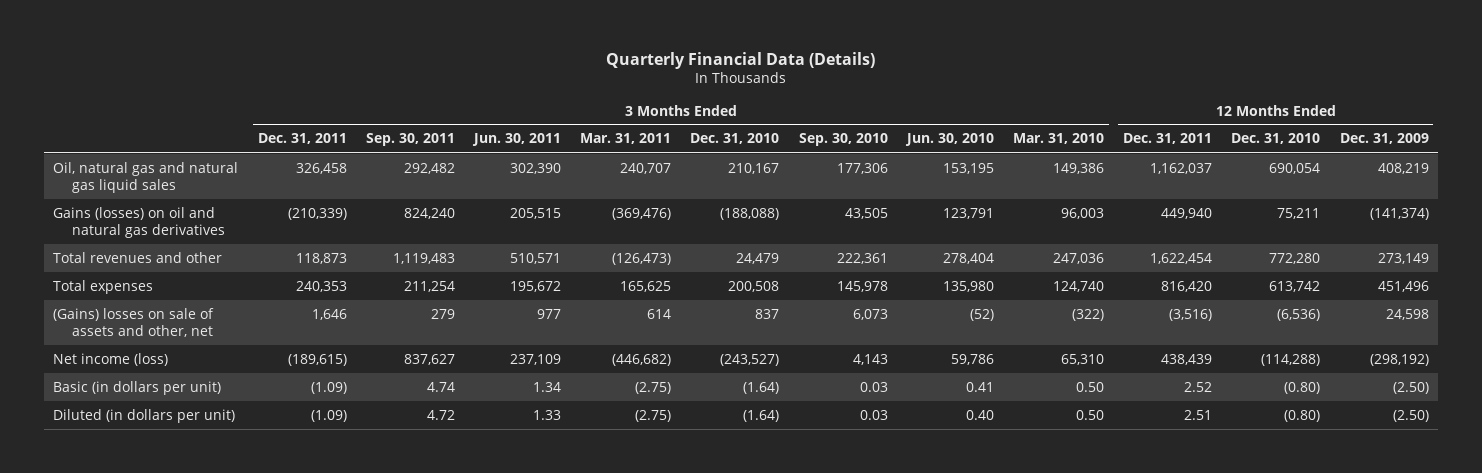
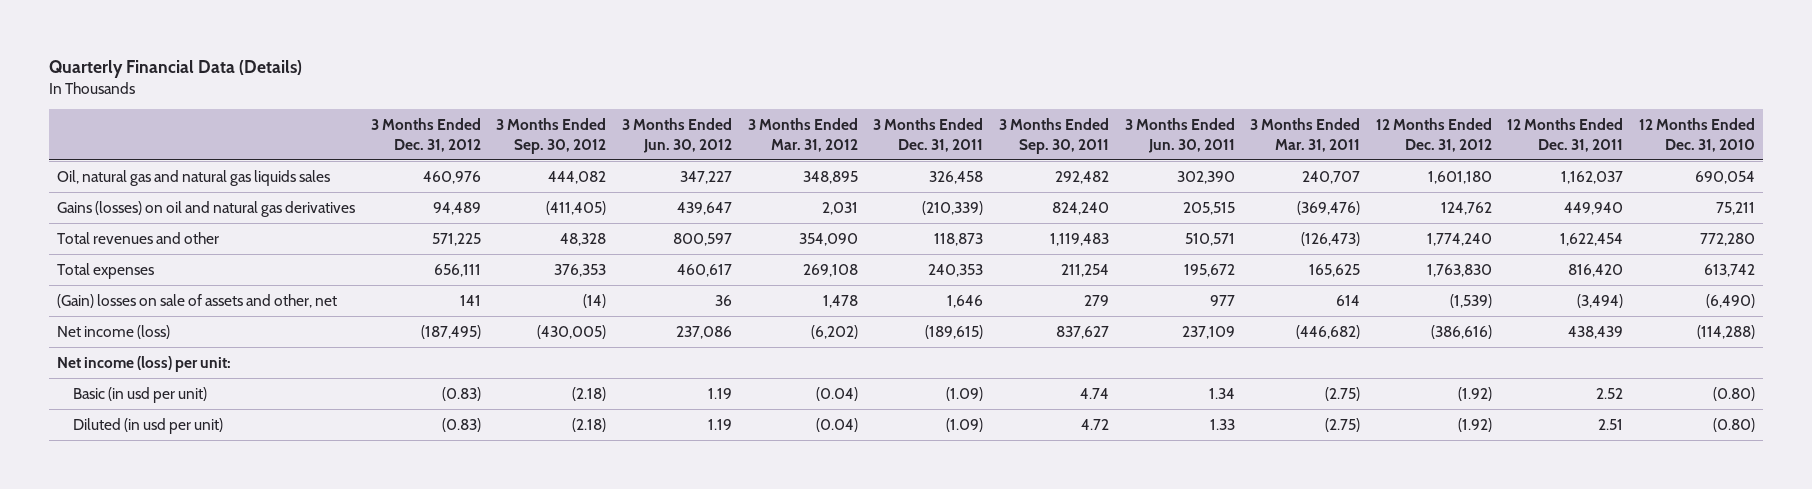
[690,133,780,145] Dec. 31, 2010 -> none
[798,133,888,147] Sep. 30, 2010 -> none
[904,133,994,147] Jun. 30, 2010 -> none
[1013,133,1105,145] Mar. 31, 2010 -> none
[1339,133,1429,145] Dec. 31, 2009 -> none
none -> [370,118,481,152] 3 Months Ended Dec. 31, 2012
none -> [496,118,607,154] 3 Months Ended Sep. 30, 2012
none -> [622,118,733,153] 3 Months Ended Jun. 30, 2012
none -> [747,118,858,152] 3 Months Ended Mar. 31, 2012
none -> [1375,118,1492,152] 12 Months Ended Dec. 31, 2012
[53,161,239,194] Oil, natural gas and natural gas liquid sales -> [57,169,331,186] Oil, natural gas and natural gas liquids sales
[53,307,215,338] (Gains) losses on sale of assets and other, net -> [57,293,338,308] (Gain) losses on sale of assets and other, net
[1169,308,1213,321] (3,516) -> [1577,293,1624,308] (3,494)
[1277,308,1321,321] (6,536) -> [1706,293,1756,308] (6,490)
none -> [57,355,232,372] Net income (loss) per unit:
[53,380,222,395] Basic (in dollars per unit) -> [72,386,207,403] Basic (in usd per unit)
[53,408,236,423] Diluted (in dollars per unit) -> [72,417,223,434] Diluted (in usd per unit)

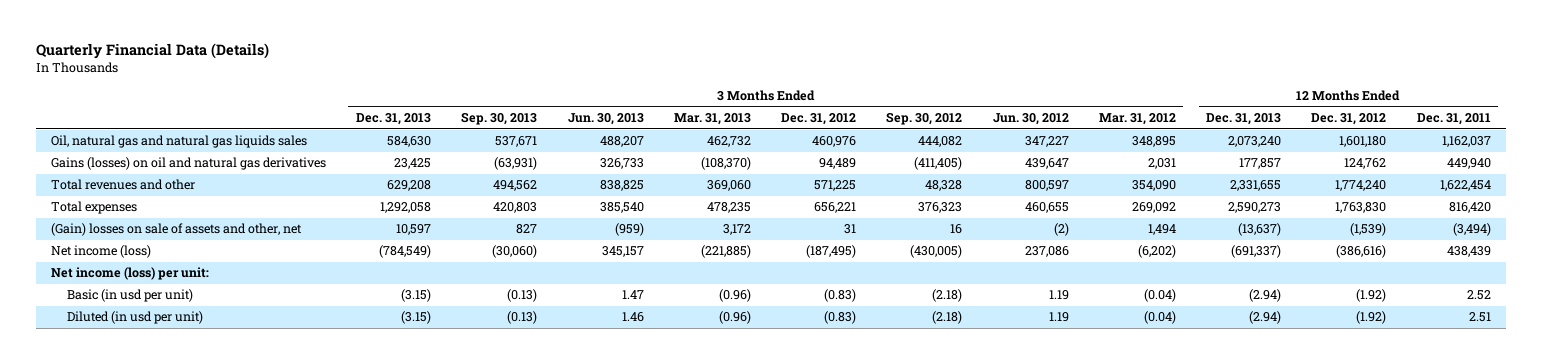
[873,118,984,152] 3 Months Ended Dec. 31, 2011 -> none
[998,118,1109,154] 3 Months Ended Sep. 30, 2011 -> none
[1124,118,1235,153] 3 Months Ended Jun. 30, 2011 -> none
[1250,118,1361,152] 3 Months Ended Mar. 31, 2011 -> none
[1639,118,1756,152] 12 Months Ended Dec. 31, 2010 -> none
none -> [355,113,431,126] Dec. 31, 2013
none -> [461,112,538,126] Sep. 30, 2013
none -> [567,113,644,126] Jun. 30, 2013
none -> [673,113,751,126] Mar. 31, 2013
none -> [1206,113,1282,126] Dec. 31, 2013
[433,263,481,277] 656,111 -> [814,202,857,214] 656,221
[554,263,607,277] 376,353 -> [918,202,963,214] 376,323
[677,263,733,277] 460,617 -> [1024,202,1069,214] 460,655
[802,263,858,277] 269,108 -> [1131,202,1176,214] 269,092
[459,294,481,306] 141 -> [844,224,857,235] 31
[583,293,607,308] (14) -> [950,224,963,235] 16
[715,294,733,306] 36 -> [1053,223,1069,237] (2)
[822,294,858,308] 1,478 -> [1147,224,1176,236] 1,494

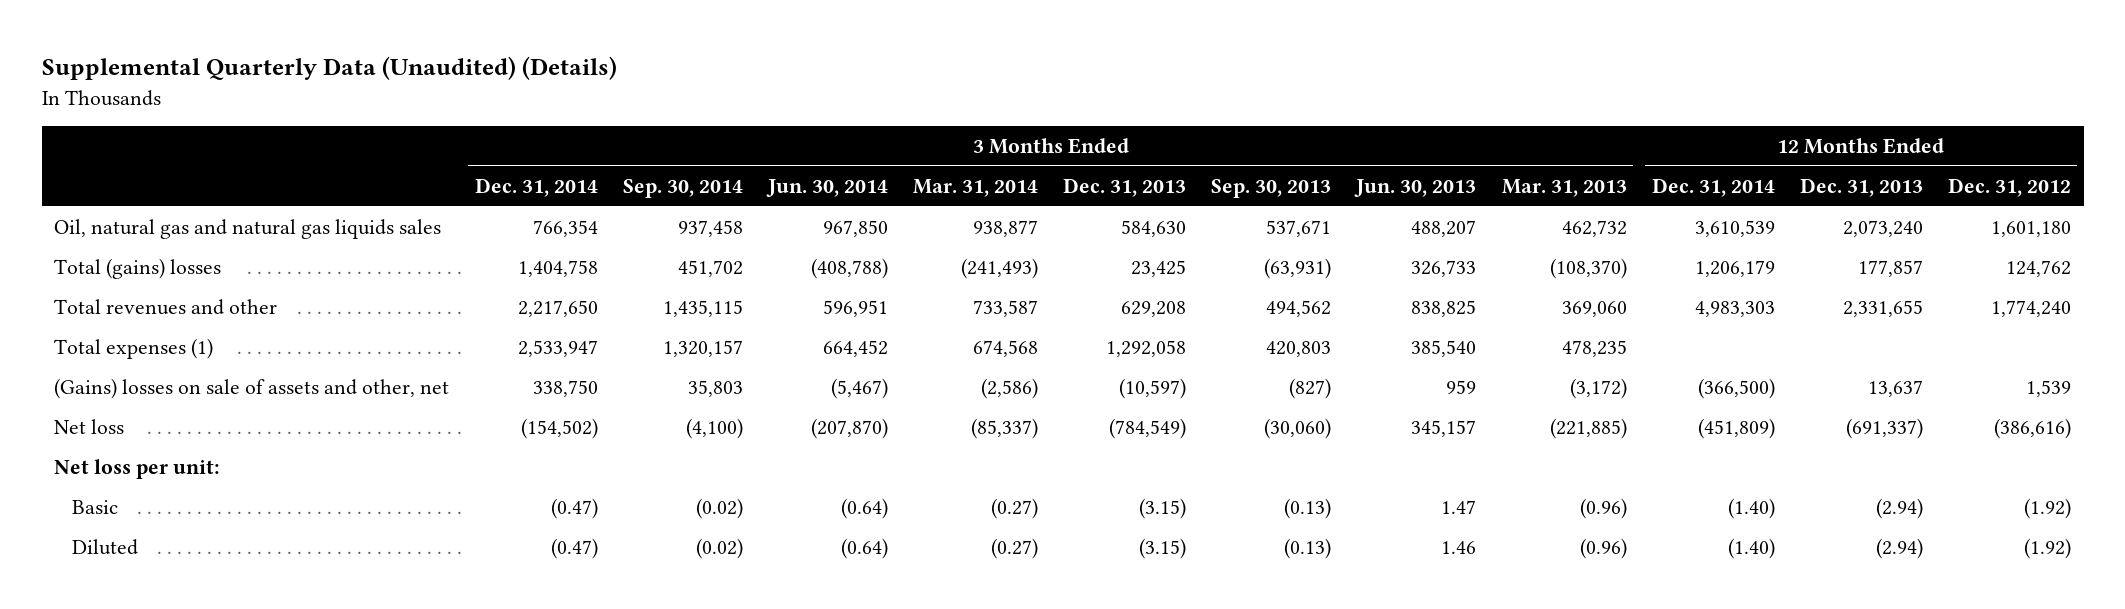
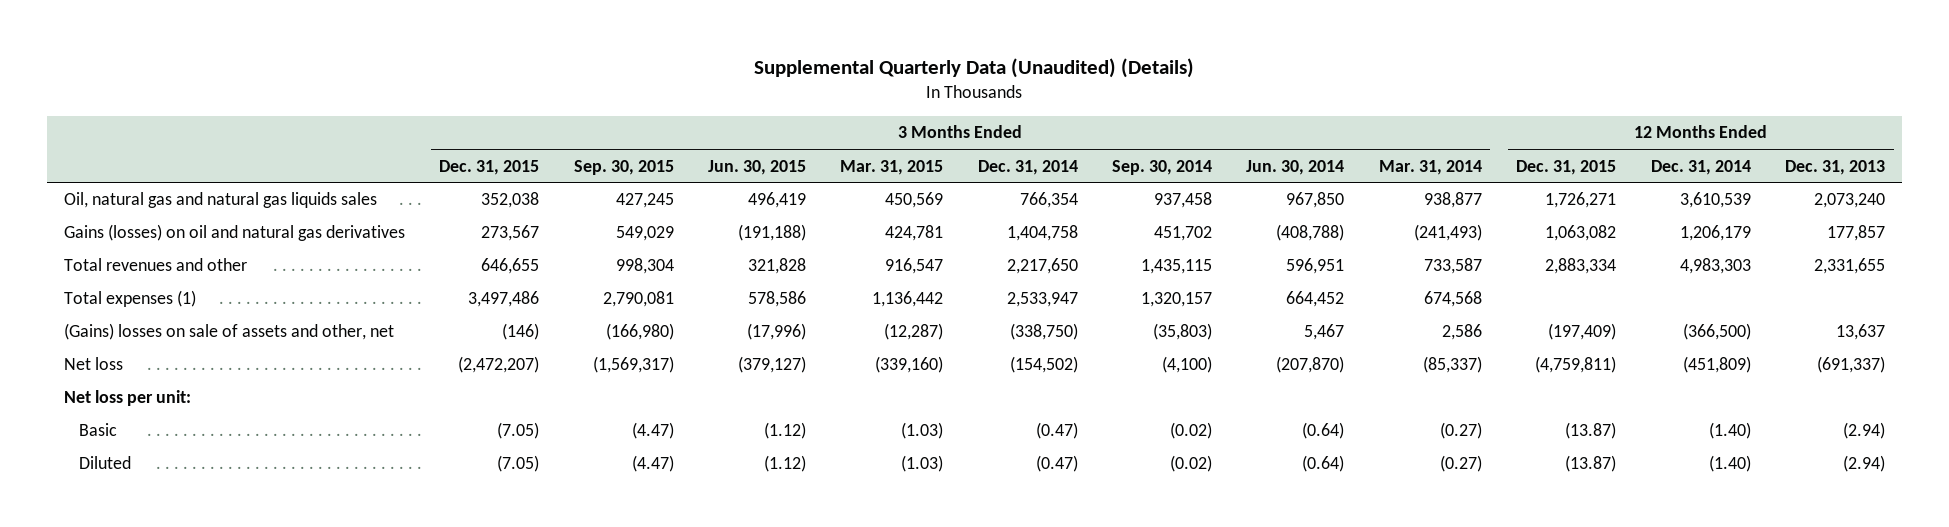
[1063,177,1187,197] Dec. 31, 2013 -> none
[1211,178,1332,198] Sep. 30, 2013 -> none
[1354,178,1477,197] Jun. 30, 2013 -> none
[1501,178,1627,197] Mar. 31, 2013 -> none
[1948,177,2072,197] Dec. 31, 2012 -> none
none -> [439,159,540,175] Dec. 31, 2015
none -> [573,159,674,175] Sep. 30, 2015
none -> [707,159,806,175] Jun. 30, 2015
none -> [840,159,944,175] Mar. 31, 2015
none -> [1516,159,1617,175] Dec. 31, 2015
[54,257,222,279] Total (gains) losses -> [63,224,405,242] Gains (losses) on oil and natural gas derivatives
[532,379,598,397] 338,750 -> [1009,323,1078,341] (338,750)
[687,379,743,397] 35,803 -> [1153,323,1213,341] (35,803)
[830,377,888,399] (5,467) -> [1304,324,1345,341] 5,467
[981,377,1039,399] (2,586) -> [1441,324,1482,341] 2,586

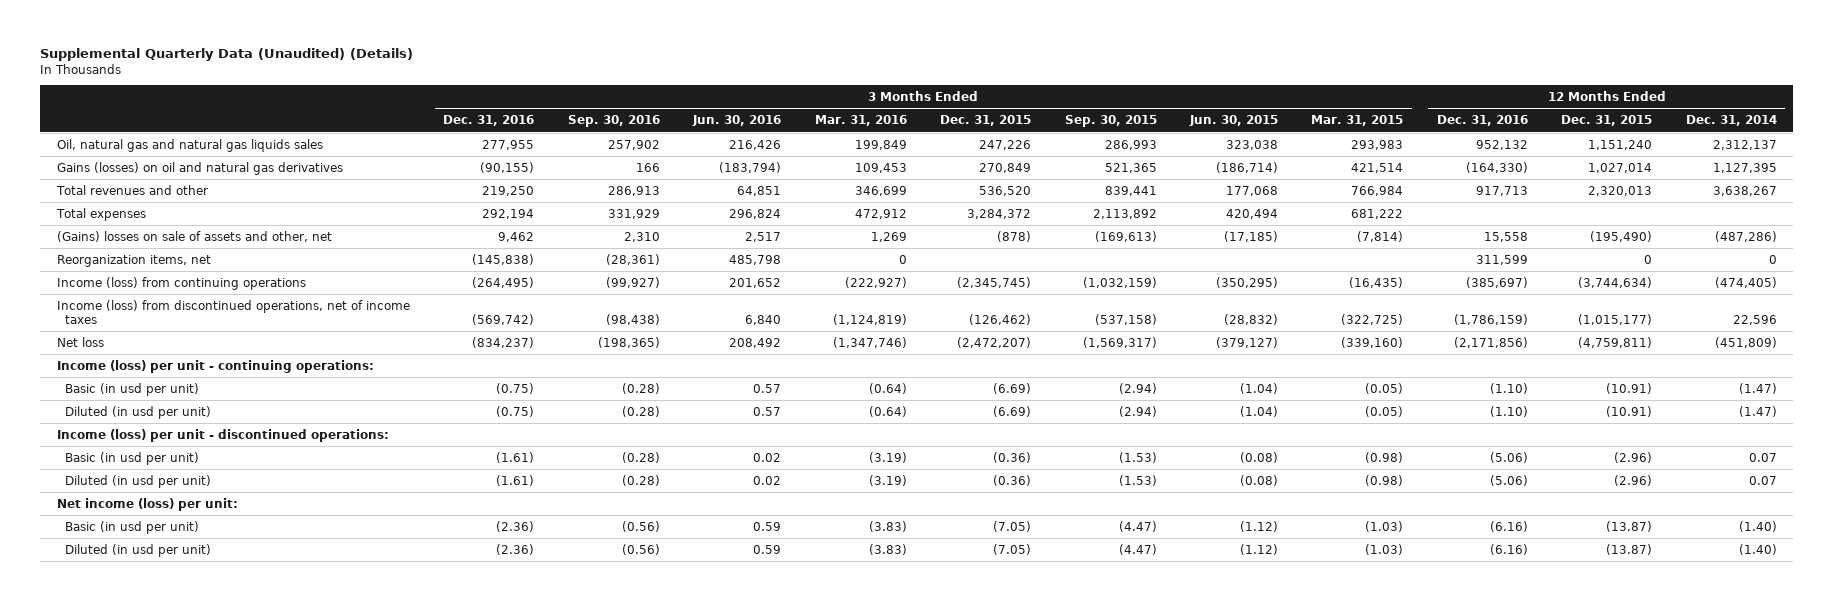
[977,159,1078,175] Dec. 31, 2014 -> none
[1112,159,1213,175] Sep. 30, 2014 -> none
[1246,159,1345,175] Jun. 30, 2014 -> none
[1378,159,1482,175] Mar. 31, 2014 -> none
[1784,159,1885,175] Dec. 31, 2013 -> none
none -> [443,115,535,127] Dec. 31, 2016
none -> [567,115,660,128] Sep. 30, 2016
none -> [692,115,782,127] Jun. 30, 2016
none -> [814,115,907,127] Mar. 31, 2016
none -> [1436,115,1528,127] Dec. 31, 2016
[481,192,540,209] 352,038 -> [979,139,1032,150] 247,226
[615,193,674,209] 427,245 -> [1104,139,1157,150] 286,993
[747,192,806,209] 496,419 -> [1225,139,1278,150] 323,038
[885,192,944,209] 450,569 -> [1351,139,1404,150] 293,983
[1545,192,1617,209] 1,726,271 -> [1588,139,1653,150] 1,151,240
[1679,192,1751,209] 3,610,539 -> [1712,139,1777,150] 2,312,137
[481,225,540,242] 273,567 -> [979,162,1032,173] 270,849
[615,226,674,242] 549,029 -> [1104,162,1157,173] 521,365
[737,224,806,242] (191,188) -> [1215,161,1278,173] (186,714)
[885,225,944,242] 424,781 -> [1351,162,1404,173] 421,514
[1545,225,1617,242] 1,063,082 -> [1588,162,1653,173] 1,027,014
[1679,225,1751,242] 1,206,179 -> [1712,162,1777,173] 1,127,395
[481,258,540,275] 646,655 -> [979,185,1032,196] 536,520
[615,258,674,275] 998,304 -> [1104,185,1157,196] 839,441
[747,258,806,275] 321,828 -> [1225,185,1278,196] 177,068
[885,258,944,275] 916,547 -> [1351,185,1404,196] 766,984
[1545,258,1617,275] 2,883,334 -> [1588,185,1653,196] 2,320,013
[1679,258,1751,275] 4,983,303 -> [1712,185,1777,196] 3,638,267
[63,290,196,308] Total expenses (1) -> [55,207,146,221] Total expenses
[468,291,540,308] 3,497,486 -> [967,208,1032,219] 3,284,372
[602,291,674,308] 2,790,081 -> [1092,208,1157,219] 2,113,892
[747,291,806,308] 578,586 -> [1225,208,1278,219] 420,494
[872,291,944,308] 1,136,442 -> [1351,208,1404,219] 681,222
[502,323,540,341] (146) -> [997,230,1032,242] (878)
[605,323,674,341] (166,980) -> [1094,230,1157,242] (169,613)
[746,323,806,341] (17,996) -> [1223,230,1278,242] (17,185)
[884,323,944,341] (12,287) -> [1357,230,1404,242] (7,814)
[1548,323,1617,341] (197,409) -> [1590,230,1653,242] (195,490)
[1682,323,1751,341] (366,500) -> [1714,230,1777,242] (487,286)
none -> [56,254,211,267] Reorganization items, net
none -> [56,276,306,290] Income (loss) from continuing operations
none -> [56,299,410,325] Income (loss) from discontinued operations, net of income taxes
none -> [56,359,374,373] Income (loss) per unit - continuing operations:
none -> [65,382,200,396] Basic (in usd per unit)
none -> [65,405,212,419] Diluted (in usd per unit)
none -> [56,428,389,442] Income (loss) per unit - discontinued operations:
none -> [65,451,200,465] Basic (in usd per unit)
none -> [65,474,212,488] Diluted (in usd per unit)
[63,390,191,407] Net loss per unit: -> [56,497,238,511] Net income (loss) per unit:
[78,423,117,437] Basic -> [65,520,200,534] Basic (in usd per unit)
[78,456,131,470] Diluted -> [65,543,212,557] Diluted (in usd per unit)

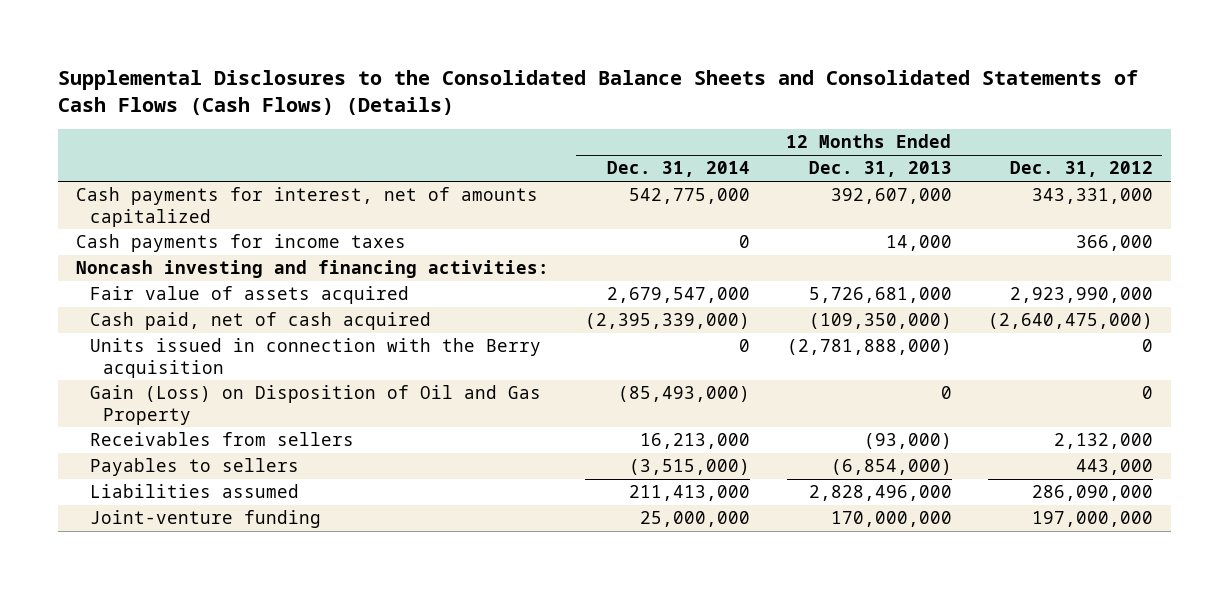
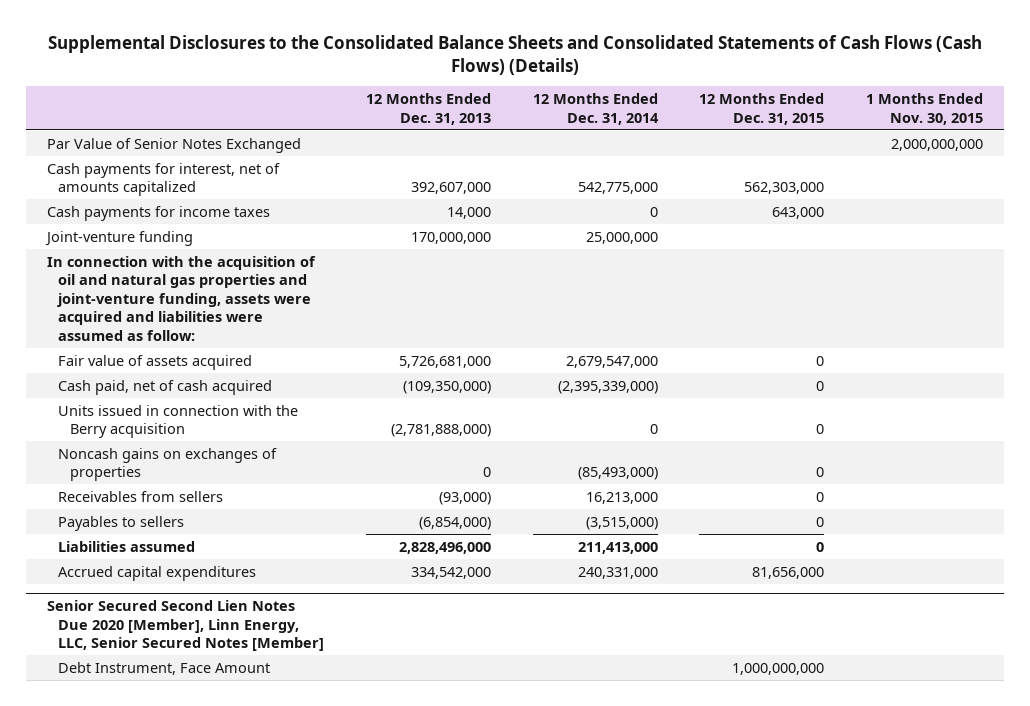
[1009,161,1153,178] Dec. 31, 2012 -> none
none -> [699,93,825,125] 12 Months Ended Dec. 31, 2015
none -> [866,93,984,125] 1 Months Ended Nov. 30, 2015
none -> [46,137,301,153] Par Value of Senior Notes Exchanged
[89,510,321,529] Joint-venture funding -> [44,230,193,246] Joint-venture funding
[76,260,550,279] Noncash investing and financing activities: -> [46,255,316,342] In connection with the acquisition of oil and natural gas properties and joint-venture funding, assets were acquired and liabilities were assumed as follow:
[89,385,541,425] Gain (Loss) on Disposition of Oil and Gas Property -> [58,447,278,482] Noncash gains on exchanges of properties
none -> [58,565,257,581] Accrued capital expenditures
none -> [46,599,325,652] Senior Secured Second Lien Notes Due 2020 [Member], Linn Energy, LLC, Senior Secured Notes [Member]
none -> [58,661,271,675] Debt Instrument, Face Amount

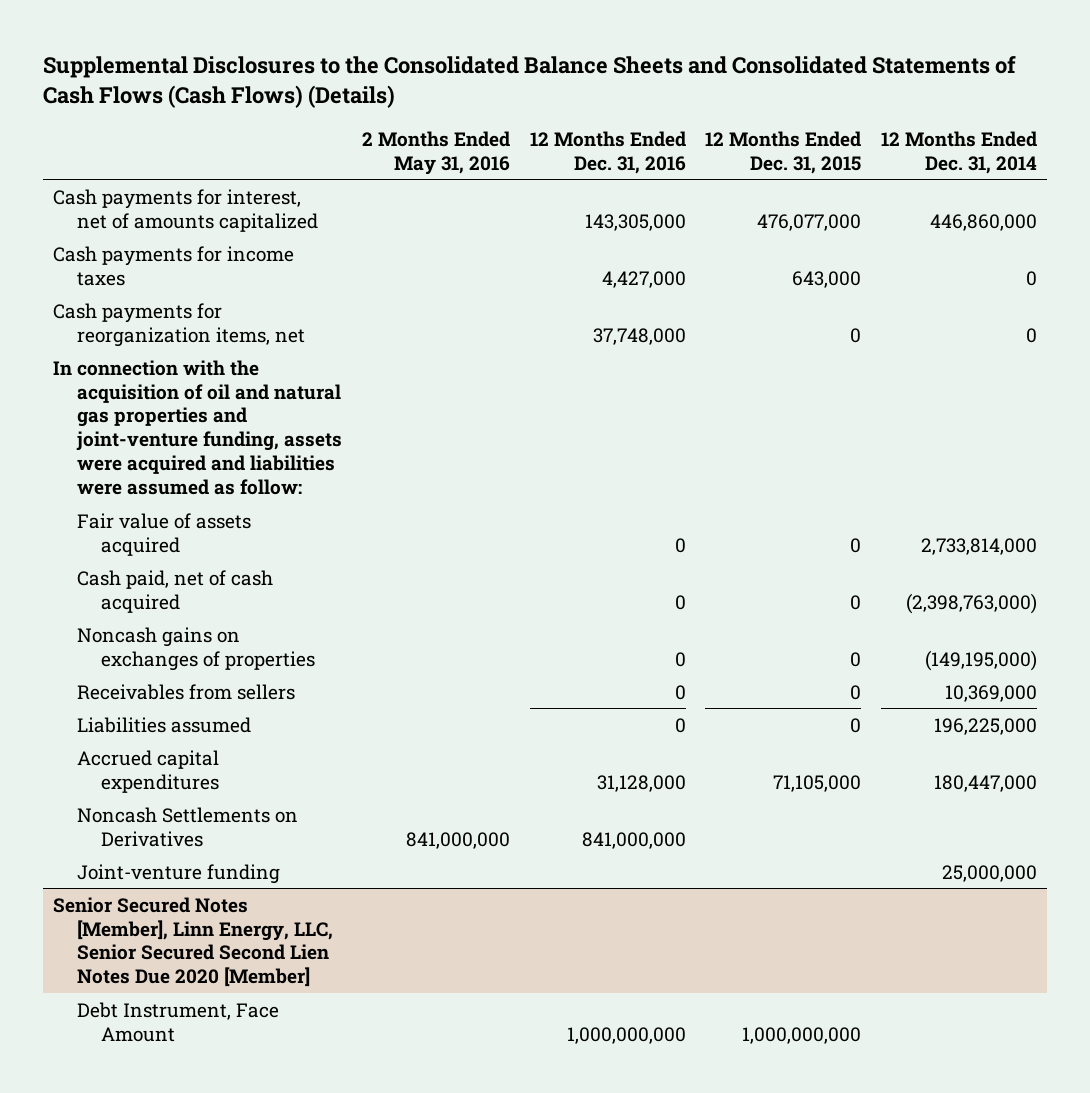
[366,93,492,125] 12 Months Ended Dec. 31, 2013 -> none
[866,93,984,125] 1 Months Ended Nov. 30, 2015 -> none
none -> [361,130,510,175] 2 Months Ended May 31, 2016
none -> [529,130,686,174] 12 Months Ended Dec. 31, 2016
[46,137,301,153] Par Value of Senior Notes Exchanged -> none
[577,182,658,195] 542,775,000 -> [930,213,1038,231] 446,860,000
[744,182,825,195] 562,303,000 -> [757,213,862,231] 476,077,000
none -> [53,302,306,347] Cash payments for reorganization items, net
[58,404,299,439] Units issued in connection with the Berry acquisition -> none
[58,515,185,531] Payables to sellers -> none
[565,355,658,368] 2,679,547,000 -> [921,537,1038,555] 2,733,814,000
[557,380,658,394] (2,395,339,000) -> [906,592,1038,614] (2,398,763,000)
[577,467,658,481] (85,493,000) -> [925,649,1038,671] (149,195,000)
[585,491,658,504] 16,213,000 -> [945,684,1038,702] 10,369,000
[577,541,658,554] 211,413,000 -> [934,717,1038,735] 196,225,000
[577,566,658,579] 240,331,000 -> [934,774,1038,792] 180,447,000
[752,566,825,579] 81,656,000 -> [773,774,862,792] 71,105,000
none -> [77,806,299,847] Noncash Settlements on Derivatives
[44,230,193,246] Joint-venture funding -> [77,863,281,884] Joint-venture funding
[46,599,325,652] Senior Secured Second Lien Notes Due 2020 [Member], Linn Energy, LLC, Senior Secured Notes [Member] -> [53,896,334,988] Senior Secured Notes [Member], Linn Energy, LLC, Senior Secured Second Lien Notes Due 2020 [Member]

